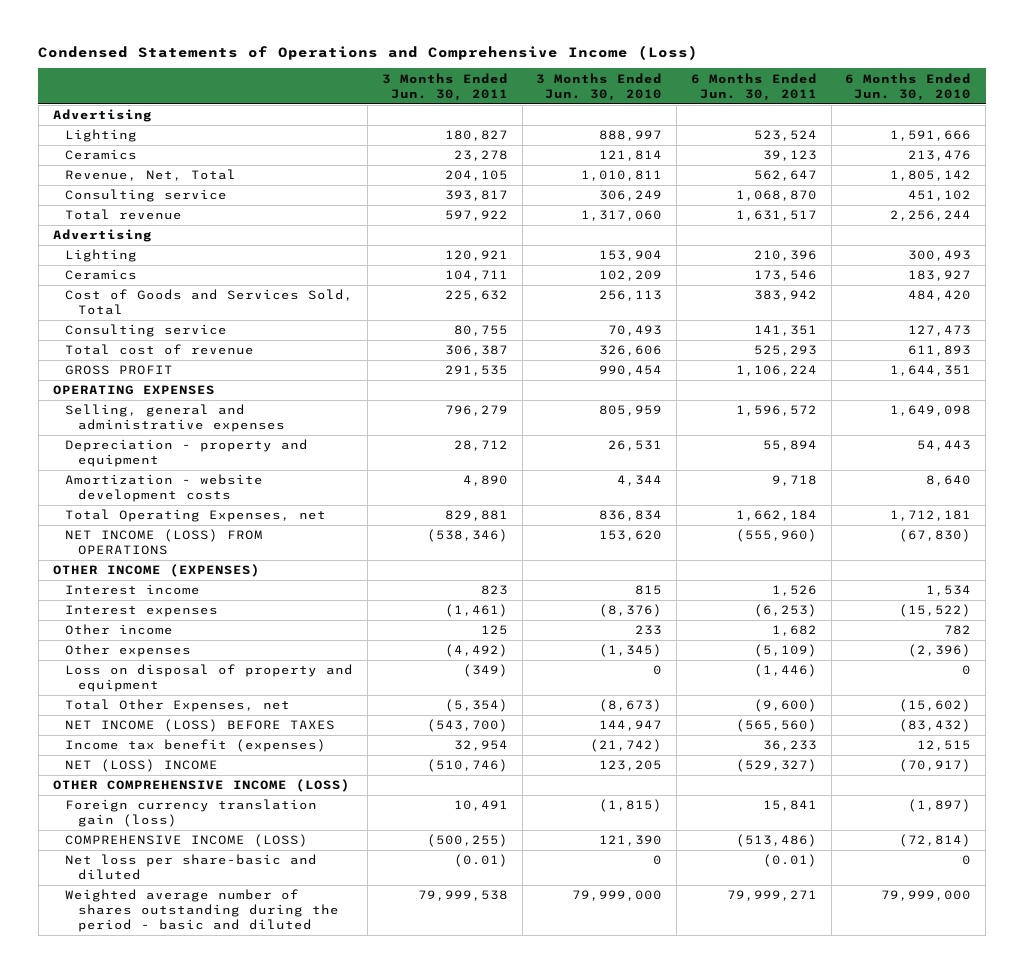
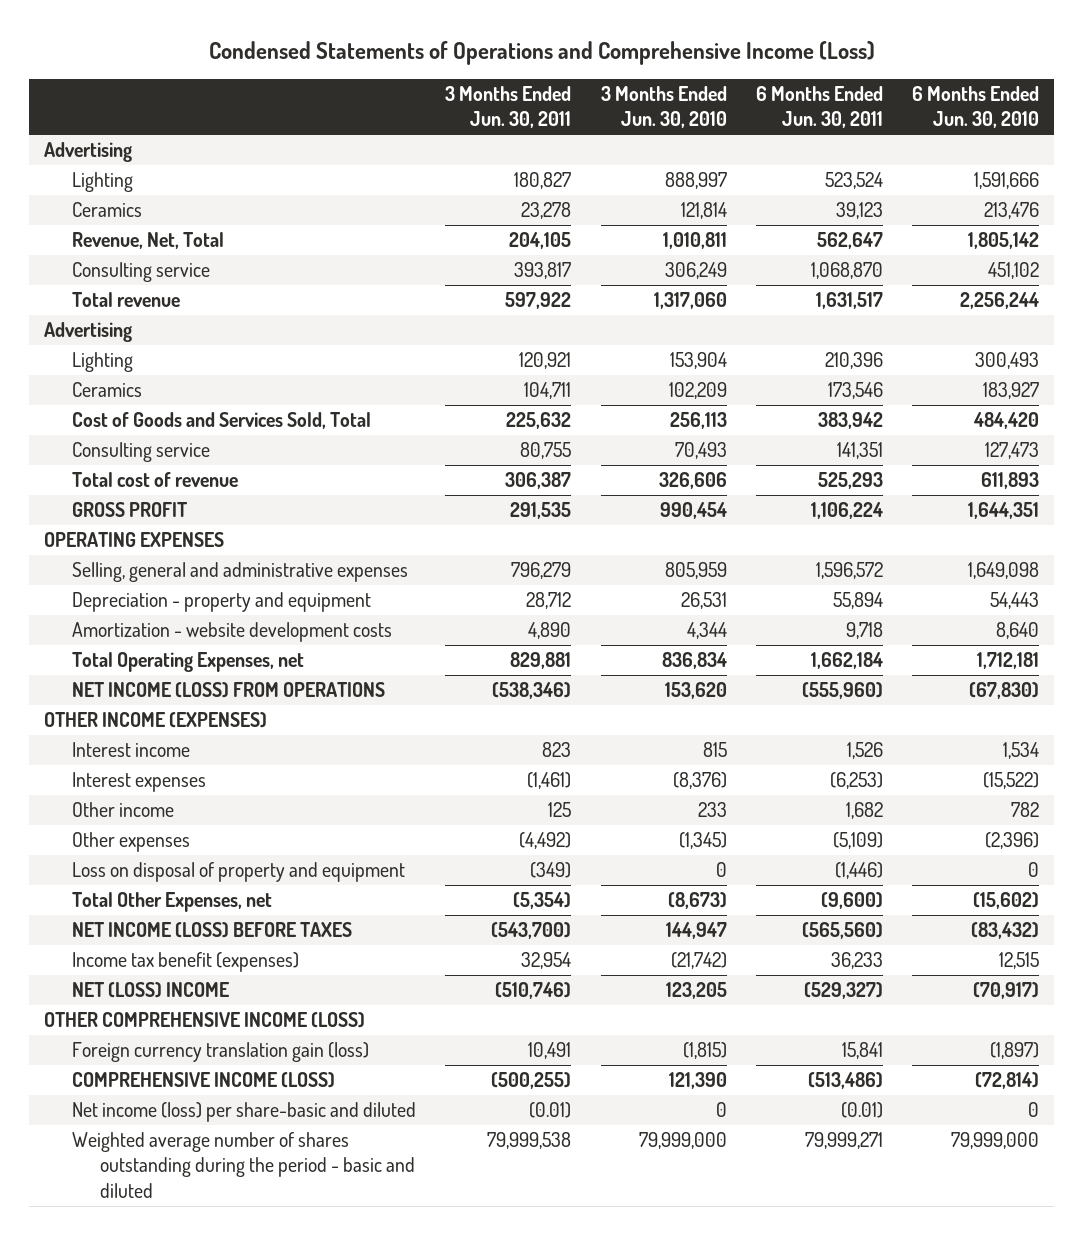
[65,854,318,881] Net loss per share-basic and diluted -> [71,1102,416,1123] Net income (loss) per share-basic and diluted

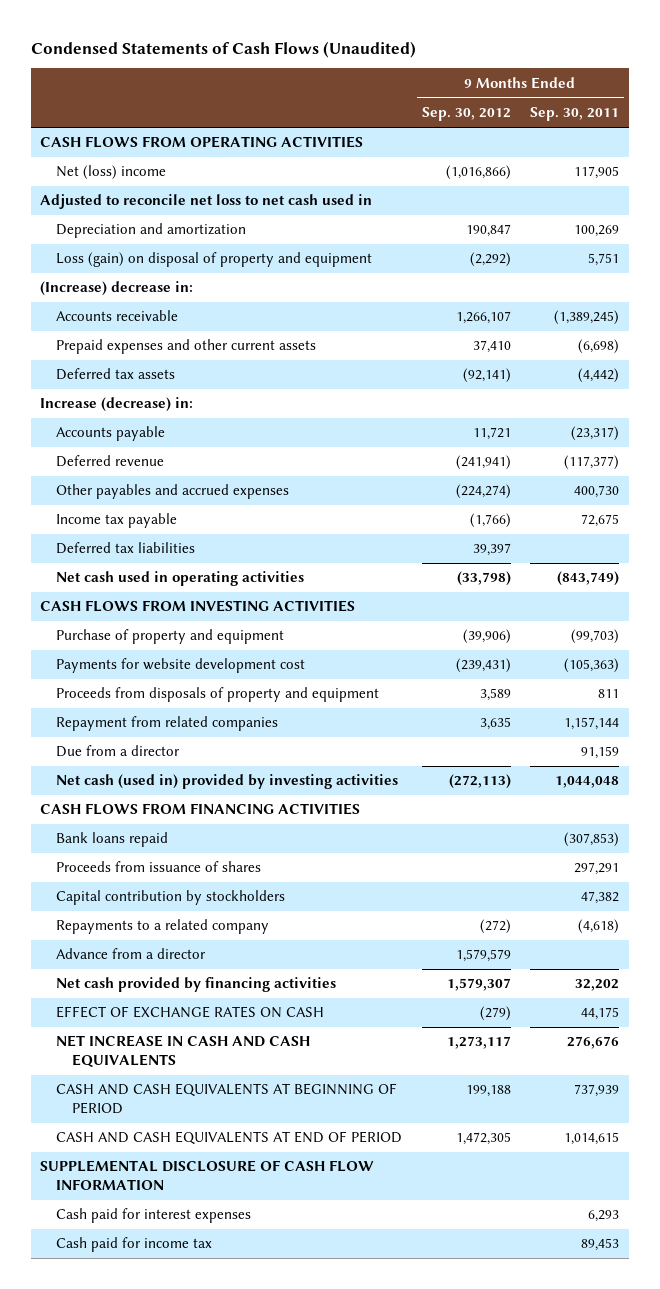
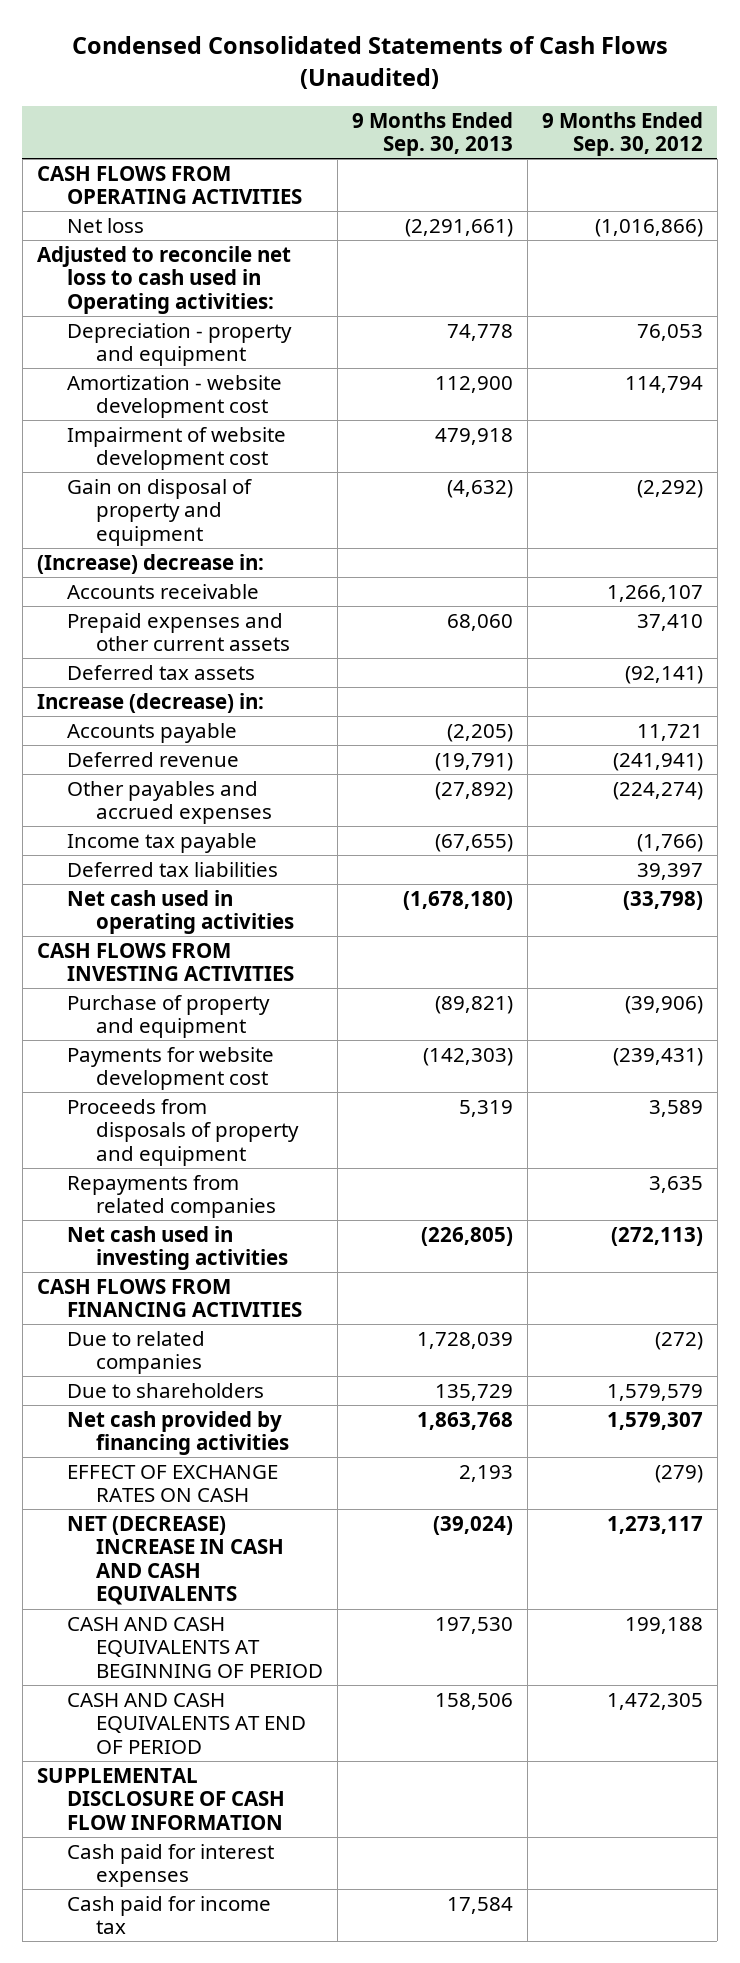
[30,40,416,58] Condensed Statements of Cash Flows (Unaudited) -> [71,36,668,89] Condensed Consolidated Statements of Cash Flows (Unaudited)
[530,107,620,122] Sep. 30, 2011 -> none
none -> [352,111,514,157] 9 Months Ended Sep. 30, 2013
[56,223,247,239] Depreciation and amortization -> none
[56,165,167,181] Net (loss) income -> [66,217,144,233] Net loss
[40,194,373,210] Adjusted to reconcile net loss to net cash used in -> [36,245,291,314] Adjusted to reconcile net loss to cash used in Operating activities:
none -> [66,322,292,367] Depreciation - property and equipment
none -> [66,374,282,419] Amortization - website development cost
none -> [66,426,286,471] Impairment of website development cost
[56,252,373,268] Loss (gain) on disposal of property and equipment -> [66,478,252,546] Gain on disposal of property and equipment
[56,745,181,758] Due from a director -> none
[56,716,279,732] Repayment from related companies -> [66,1174,277,1219] Repayments from related companies
[56,774,399,790] Net cash (used in) provided by investing activities -> [66,1225,289,1271] Net cash used in investing activities
[56,832,169,848] Bank loans repaid -> none
[56,861,262,873] Proceeds from issuance of shares -> none
[56,890,286,906] Capital contribution by stockholders -> none
[56,919,270,935] Repayments to a related company -> [66,1330,205,1375] Due to related companies
[56,948,207,960] Advance from a director -> [66,1382,264,1398] Due to shareholders
[56,1035,311,1069] NET INCREASE IN CASH AND CASH EQUIVALENTS -> [66,1515,285,1606] NET (DECREASE) INCREASE IN CASH AND CASH EQUIVALENTS

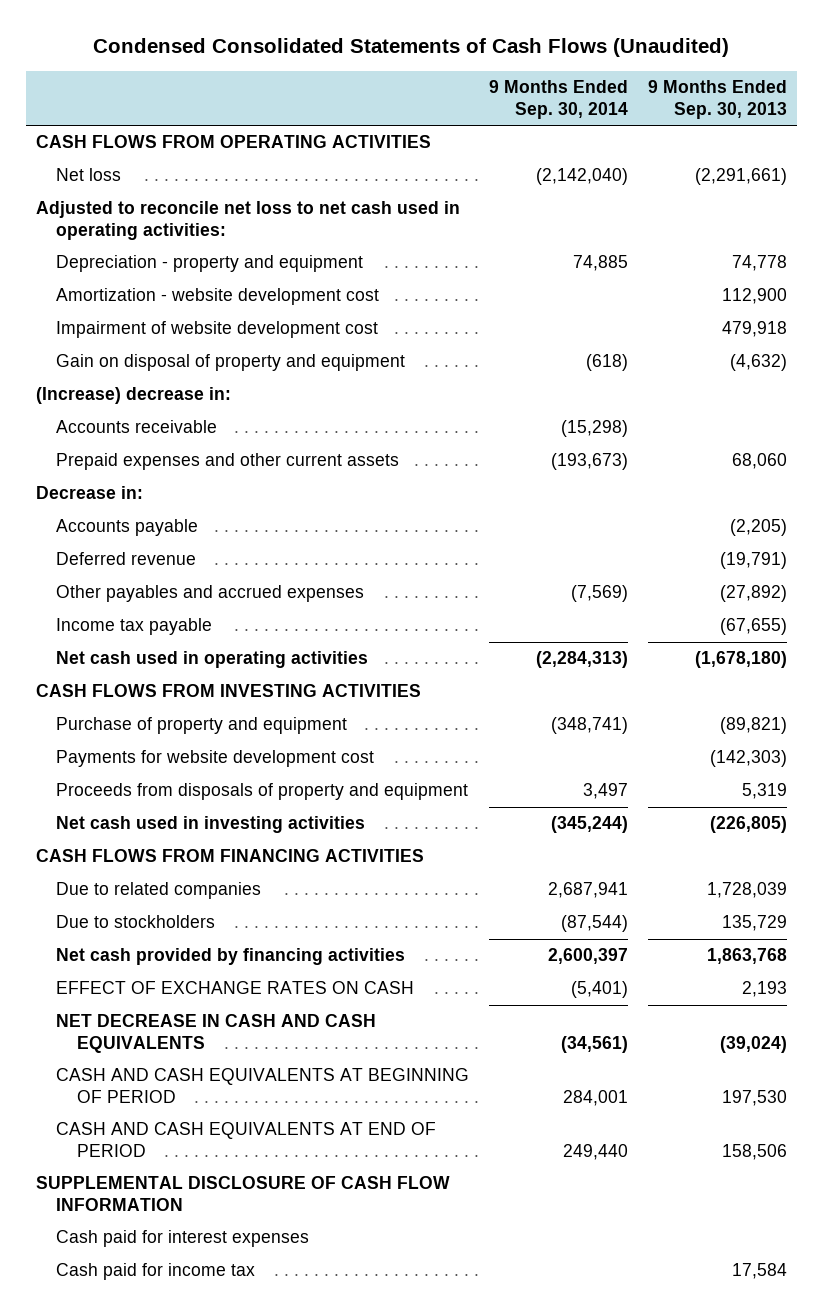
[541,111,703,157] 9 Months Ended Sep. 30, 2012 -> none
none -> [489,80,629,119] 9 Months Ended Sep. 30, 2014
[36,245,291,314] Adjusted to reconcile net loss to cash used in Operating activities: -> [35,201,460,240] Adjusted to reconcile net loss to net cash used in operating activities:
[66,664,255,680] Deferred tax assets -> none
[36,692,264,713] Increase (decrease) in: -> [35,486,143,500] Decrease in:
[66,861,278,877] Deferred tax liabilities -> none
[66,1174,277,1219] Repayments from related companies -> none
[66,1382,264,1398] Due to shareholders -> [56,915,216,929] Due to stockholders
[66,1515,285,1606] NET (DECREASE) INCREASE IN CASH AND CASH EQUIVALENTS -> [56,1014,377,1053] NET DECREASE IN CASH AND CASH EQUIVALENTS

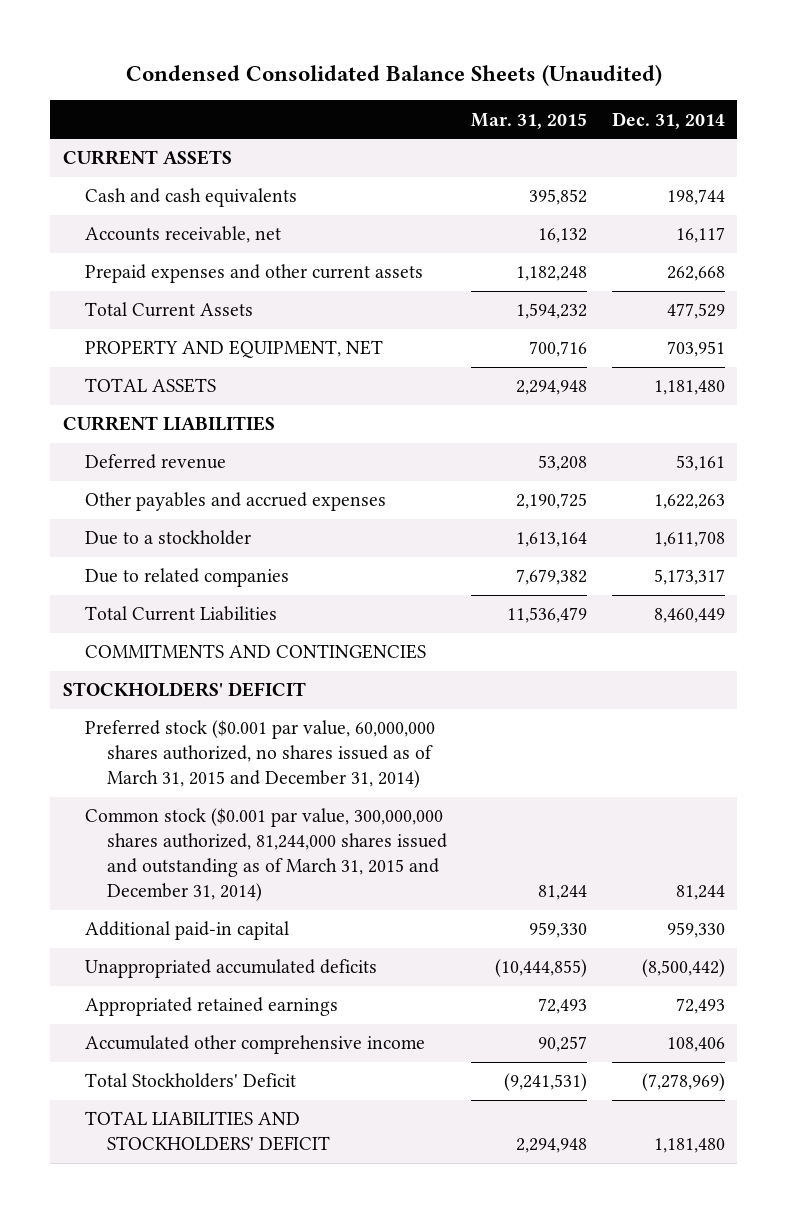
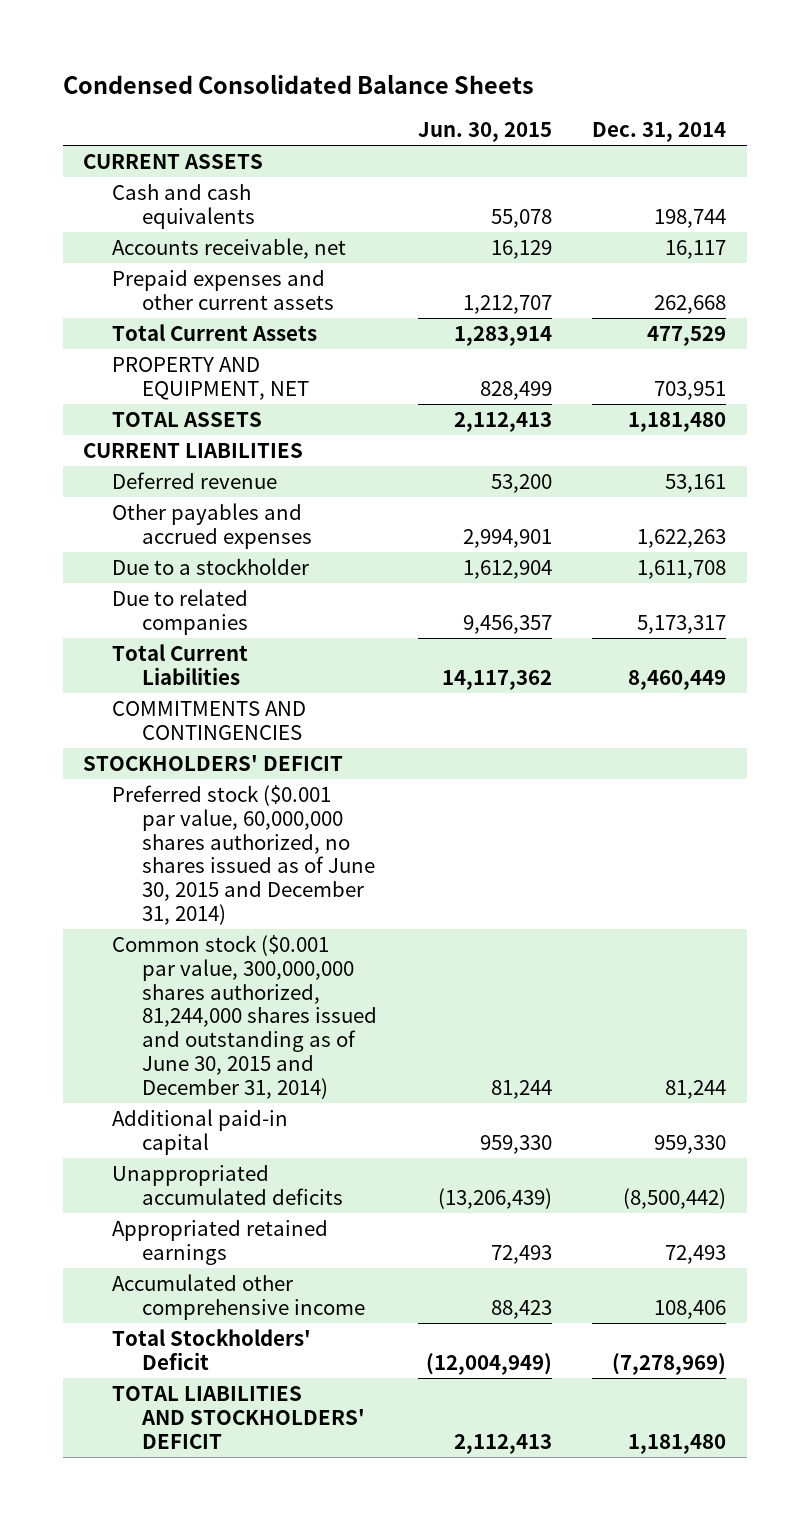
[125,64,662,86] Condensed Consolidated Balance Sheets (Unaudited) -> [62,74,534,95] Condensed Consolidated Balance Sheets
[471,112,588,129] Mar. 31, 2015 -> none
none -> [417,122,552,143] Jun. 30, 2015
[84,720,435,789] Preferred stock ($0.001 par value, 60,000,000 shares authorized, no shares issued as of March 31, 2015 and December 31, 2014) -> [112,784,375,926] Preferred stock ($0.001 par value, 60,000,000 shares authorized, no shares issued as of June 30, 2015 and December 31, 2014)
[84,808,447,902] Common stock ($0.001 par value, 300,000,000 shares authorized, 81,244,000 shares issued and outstanding as of March 31, 2015 and December 31, 2014) -> [112,934,377,1099] Common stock ($0.001 par value, 300,000,000 shares authorized, 81,244,000 shares issued and outstanding as of June 30, 2015 and December 31, 2014)

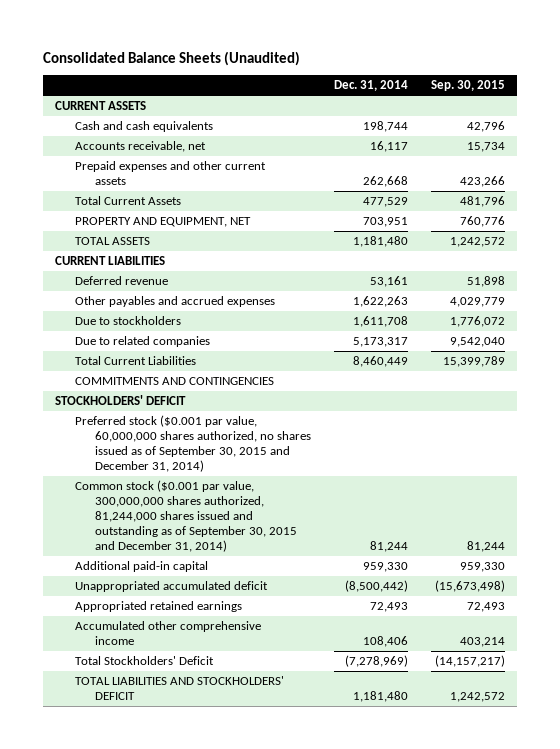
[62,74,534,95] Condensed Consolidated Balance Sheets -> [43,50,301,66] Consolidated Balance Sheets (Unaudited)
[417,122,552,143] Jun. 30, 2015 -> none
none -> [431,80,506,92] Sep. 30, 2015
[112,557,310,575] Due to a stockholder -> [74,316,181,326] Due to stockholders
[112,784,375,926] Preferred stock ($0.001 par value, 60,000,000 shares authorized, no shares issued as of June 30, 2015 and December 31, 2014) -> [74,415,311,472] Preferred stock ($0.001 par value, 60,000,000 shares authorized, no shares issued as of September 30, 2015 and December 31, 2014)
[112,934,377,1099] Common stock ($0.001 par value, 300,000,000 shares authorized, 81,244,000 shares issued and outstanding as of June 30, 2015 and December 31, 2014) -> [74,480,297,552] Common stock ($0.001 par value, 300,000,000 shares authorized, 81,244,000 shares issued and outstanding as of September 30, 2015 and December 31, 2014)
[112,1164,343,1205] Unappropriated accumulated deficits -> [74,581,268,593] Unappropriated accumulated deficit

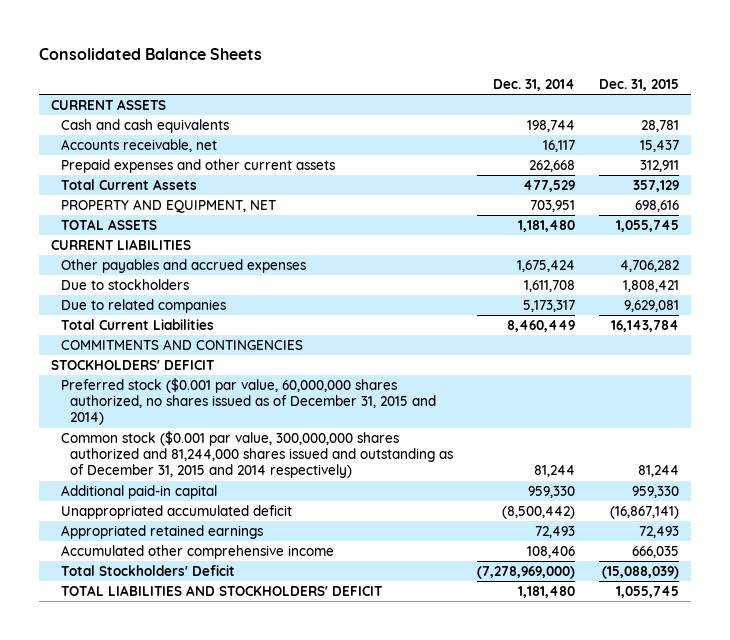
[43,50,301,66] Consolidated Balance Sheets (Unaudited) -> [39,48,263,61] Consolidated Balance Sheets
[431,80,506,92] Sep. 30, 2015 -> none
none -> [599,79,680,92] Dec. 31, 2015
[74,276,168,286] Deferred revenue -> none
[353,296,409,308] 1,622,263 -> [517,259,576,272] 1,675,424
[74,415,311,472] Preferred stock ($0.001 par value, 60,000,000 shares authorized, no shares issued as of September 30, 2015 and December 31, 2014) -> [60,377,437,426] Preferred stock ($0.001 par value, 60,000,000 shares authorized, no shares issued as of December 31, 2015 and 2014)
[74,480,297,552] Common stock ($0.001 par value, 300,000,000 shares authorized, 81,244,000 shares issued and outstanding as of September 30, 2015 and December 31, 2014) -> [60,430,454,479] Common stock ($0.001 par value, 300,000,000 shares authorized and 81,244,000 shares issued and outstanding as of December 31, 2015 and 2014 respectively)
[345,655,409,668] (7,278,969) -> [477,565,576,579] (7,278,969,000)

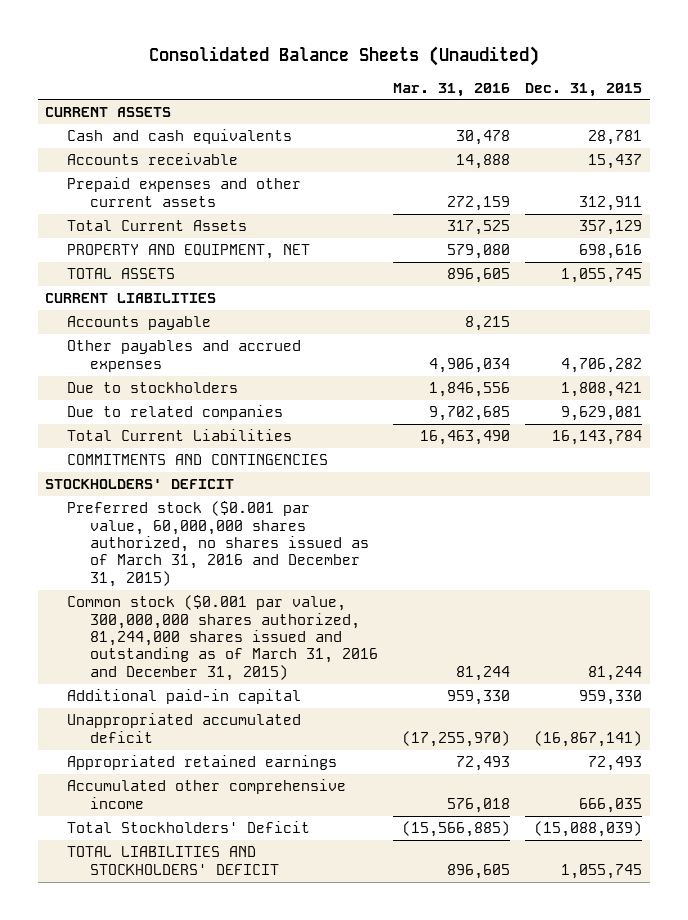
[39,48,263,61] Consolidated Balance Sheets -> [148,45,539,66] Consolidated Balance Sheets (Unaudited)
[493,79,576,92] Dec. 31, 2014 -> none
none -> [392,82,510,97] Mar. 31, 2016
[60,138,217,152] Accounts receivable, net -> [67,153,239,166] Accounts receivable
none -> [67,316,212,331] Accounts payable
[60,377,437,426] Preferred stock ($0.001 par value, 60,000,000 shares authorized, no shares issued as of December 31, 2015 and 2014) -> [67,501,369,587] Preferred stock ($0.001 par value, 60,000,000 shares authorized, no shares issued as of March 31, 2016 and December 31, 2015)
[60,430,454,479] Common stock ($0.001 par value, 300,000,000 shares authorized and 81,244,000 shares issued and outstanding as of December 31, 2015 and 2014 respectively) -> [67,595,378,681] Common stock ($0.001 par value, 300,000,000 shares authorized, 81,244,000 shares issued and outstanding as of March 31, 2016 and December 31, 2015)

